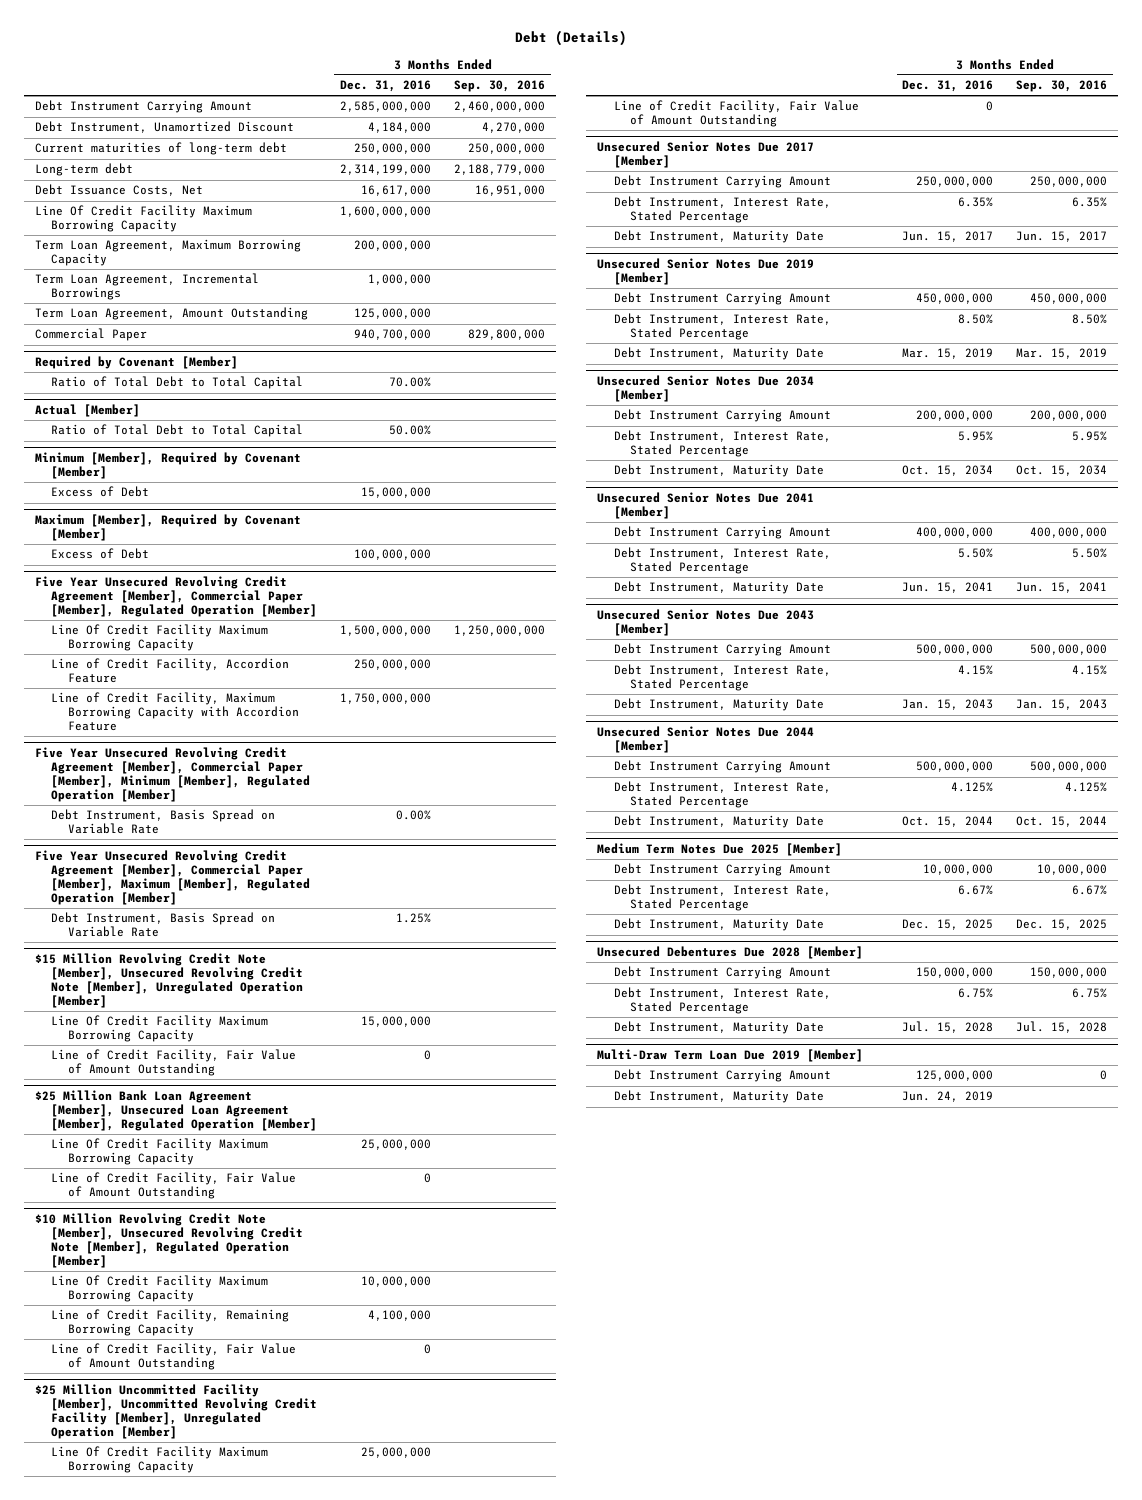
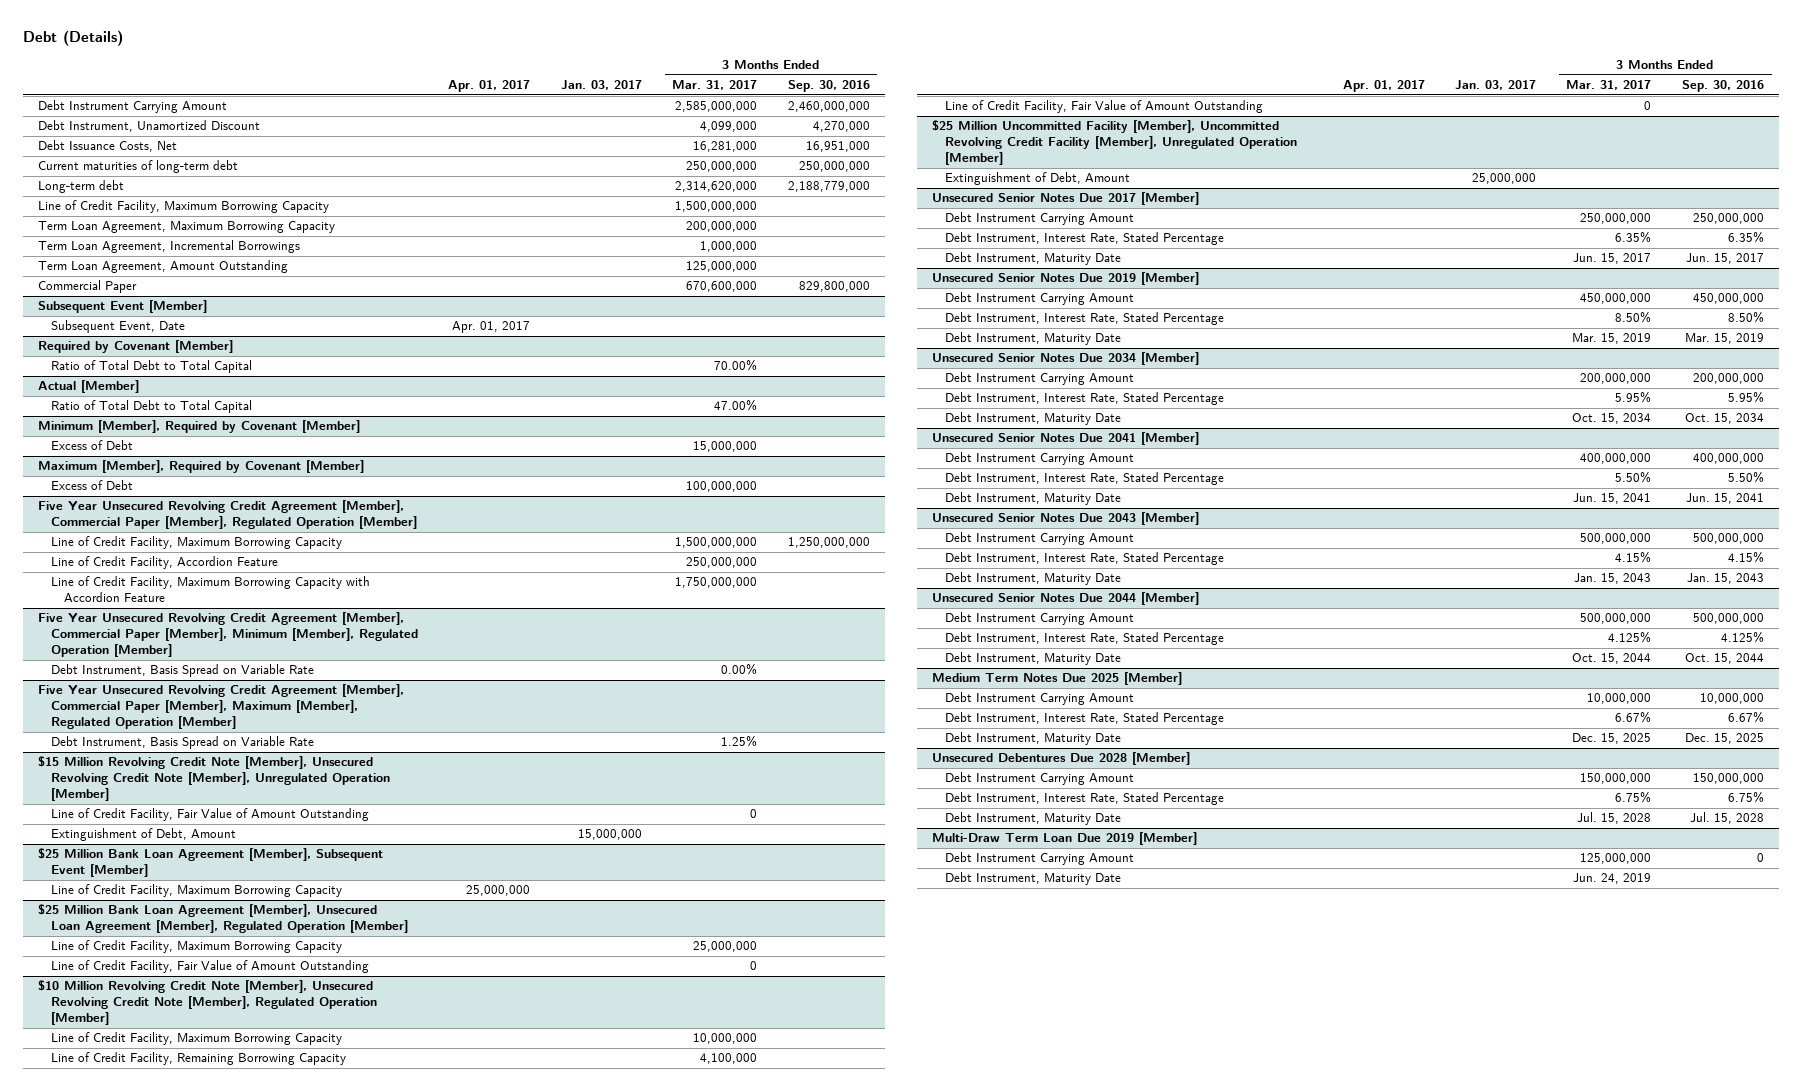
[340,80,432,93] Dec. 31, 2016 -> none
none -> [448,80,531,93] Apr. 01, 2017
none -> [560,80,642,91] Jan. 03, 2017
none -> [672,80,758,91] Mar. 31, 2017
[35,184,204,197] Debt Issuance Costs, Net -> [37,140,177,153] Debt Issuance Costs, Net
[35,205,253,233] Line Of Credit Facility Maximum Borrowing Capacity -> [37,200,329,214] Line of Credit Facility, Maximum Borrowing Capacity
none -> [37,300,207,314] Subsequent Event [Member]
none -> [51,320,186,334] Subsequent Event, Date
[51,624,269,652] Line Of Credit Facility Maximum Borrowing Capacity -> [51,536,343,550] Line of Credit Facility, Maximum Borrowing Capacity
[51,1015,269,1043] Line Of Credit Facility Maximum Borrowing Capacity -> none
none -> [51,828,237,842] Extinguishment of Debt, Amount
none -> [37,848,383,878] $25 Million Bank Loan Agreement [Member], Subsequent Event [Member]
none -> [51,884,343,898] Line of Credit Facility, Maximum Borrowing Capacity
[51,1138,269,1166] Line Of Credit Facility Maximum Borrowing Capacity -> [51,940,343,954] Line of Credit Facility, Maximum Borrowing Capacity
[51,1275,269,1303] Line Of Credit Facility Maximum Borrowing Capacity -> [51,1032,343,1046] Line of Credit Facility, Maximum Borrowing Capacity
[51,1446,269,1474] Line Of Credit Facility Maximum Borrowing Capacity -> none
[613,100,859,128] Line of Credit Facility, Fair Value of Amount Outstanding -> none
none -> [945,172,1131,186] Extinguishment of Debt, Amount

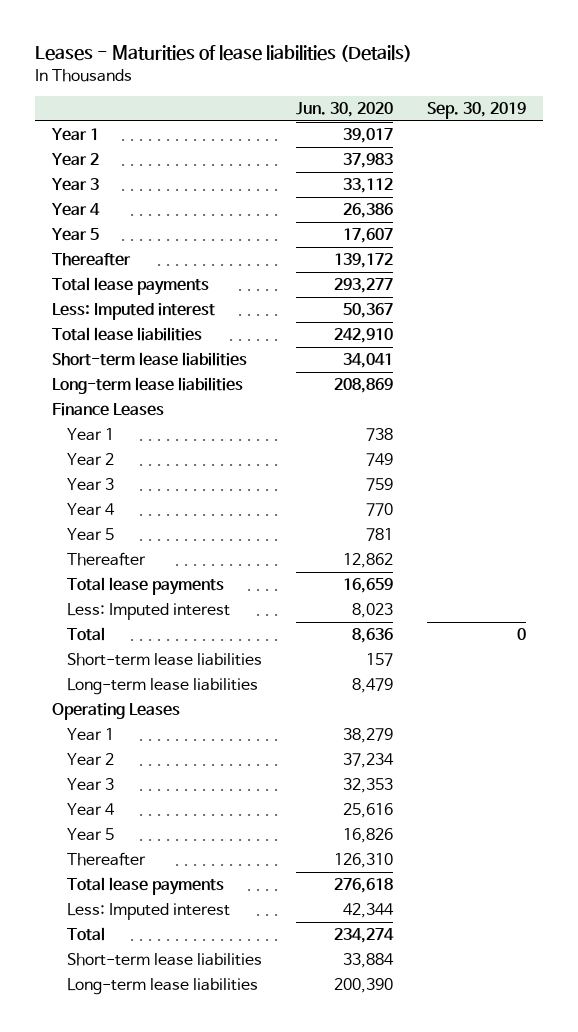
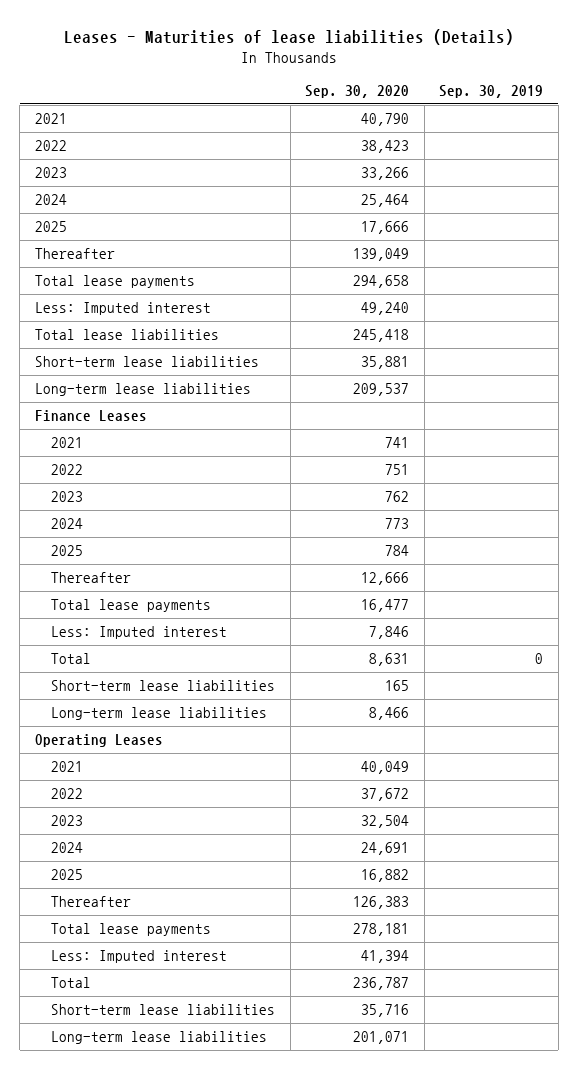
[295,102,393,118] Jun. 30, 2020 -> none
none -> [305,84,410,98] Sep. 30, 2020
[51,127,100,141] Year 1 -> [34,113,67,125] 2021
[51,152,100,166] Year 2 -> [34,140,67,152] 2022
[51,177,100,191] Year 3 -> [34,167,67,179] 2023
[51,202,101,216] Year 4 -> [34,194,67,206] 2024
[51,227,100,241] Year 5 -> [34,221,67,233] 2025
[66,427,114,441] Year 1 -> [51,437,84,449] 2021
[66,452,114,466] Year 2 -> [51,464,84,476] 2022
[66,477,114,491] Year 3 -> [51,491,84,503] 2023
[66,502,115,516] Year 4 -> [51,518,84,530] 2024
[66,527,114,541] Year 5 -> [51,545,84,557] 2025
[66,727,114,741] Year 1 -> [51,761,84,773] 2021
[66,752,114,766] Year 2 -> [51,788,84,800] 2022
[66,777,114,791] Year 3 -> [51,815,84,827] 2023
[66,802,115,816] Year 4 -> [51,842,84,854] 2024
[66,827,114,841] Year 5 -> [51,869,84,881] 2025

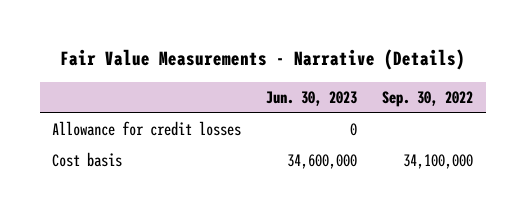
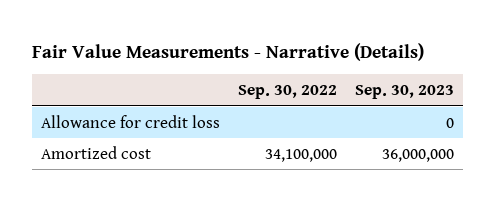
[266,91,358,107] Jun. 30, 2023 -> none
none -> [355,85,455,100] Sep. 30, 2023
[52,121,242,137] Allowance for credit losses -> [40,114,220,128] Allowance for credit loss
[52,152,123,168] Cost basis -> [40,145,151,159] Amortized cost

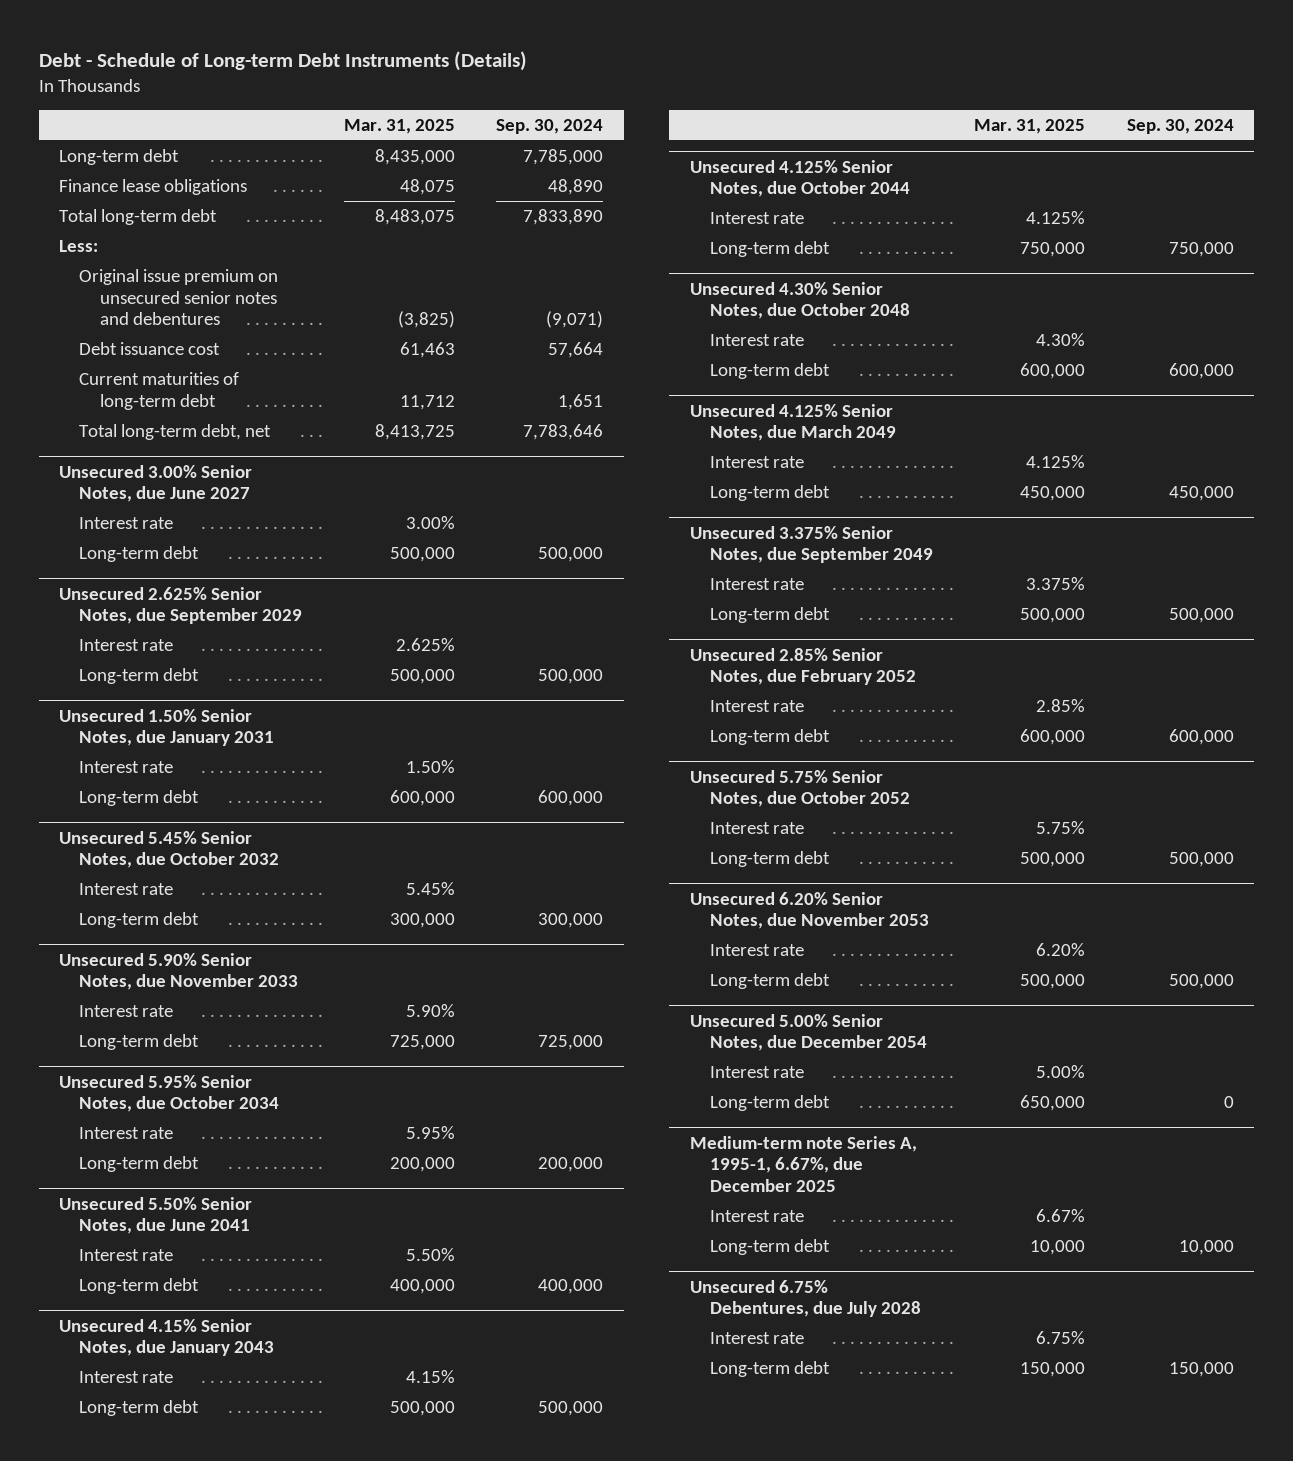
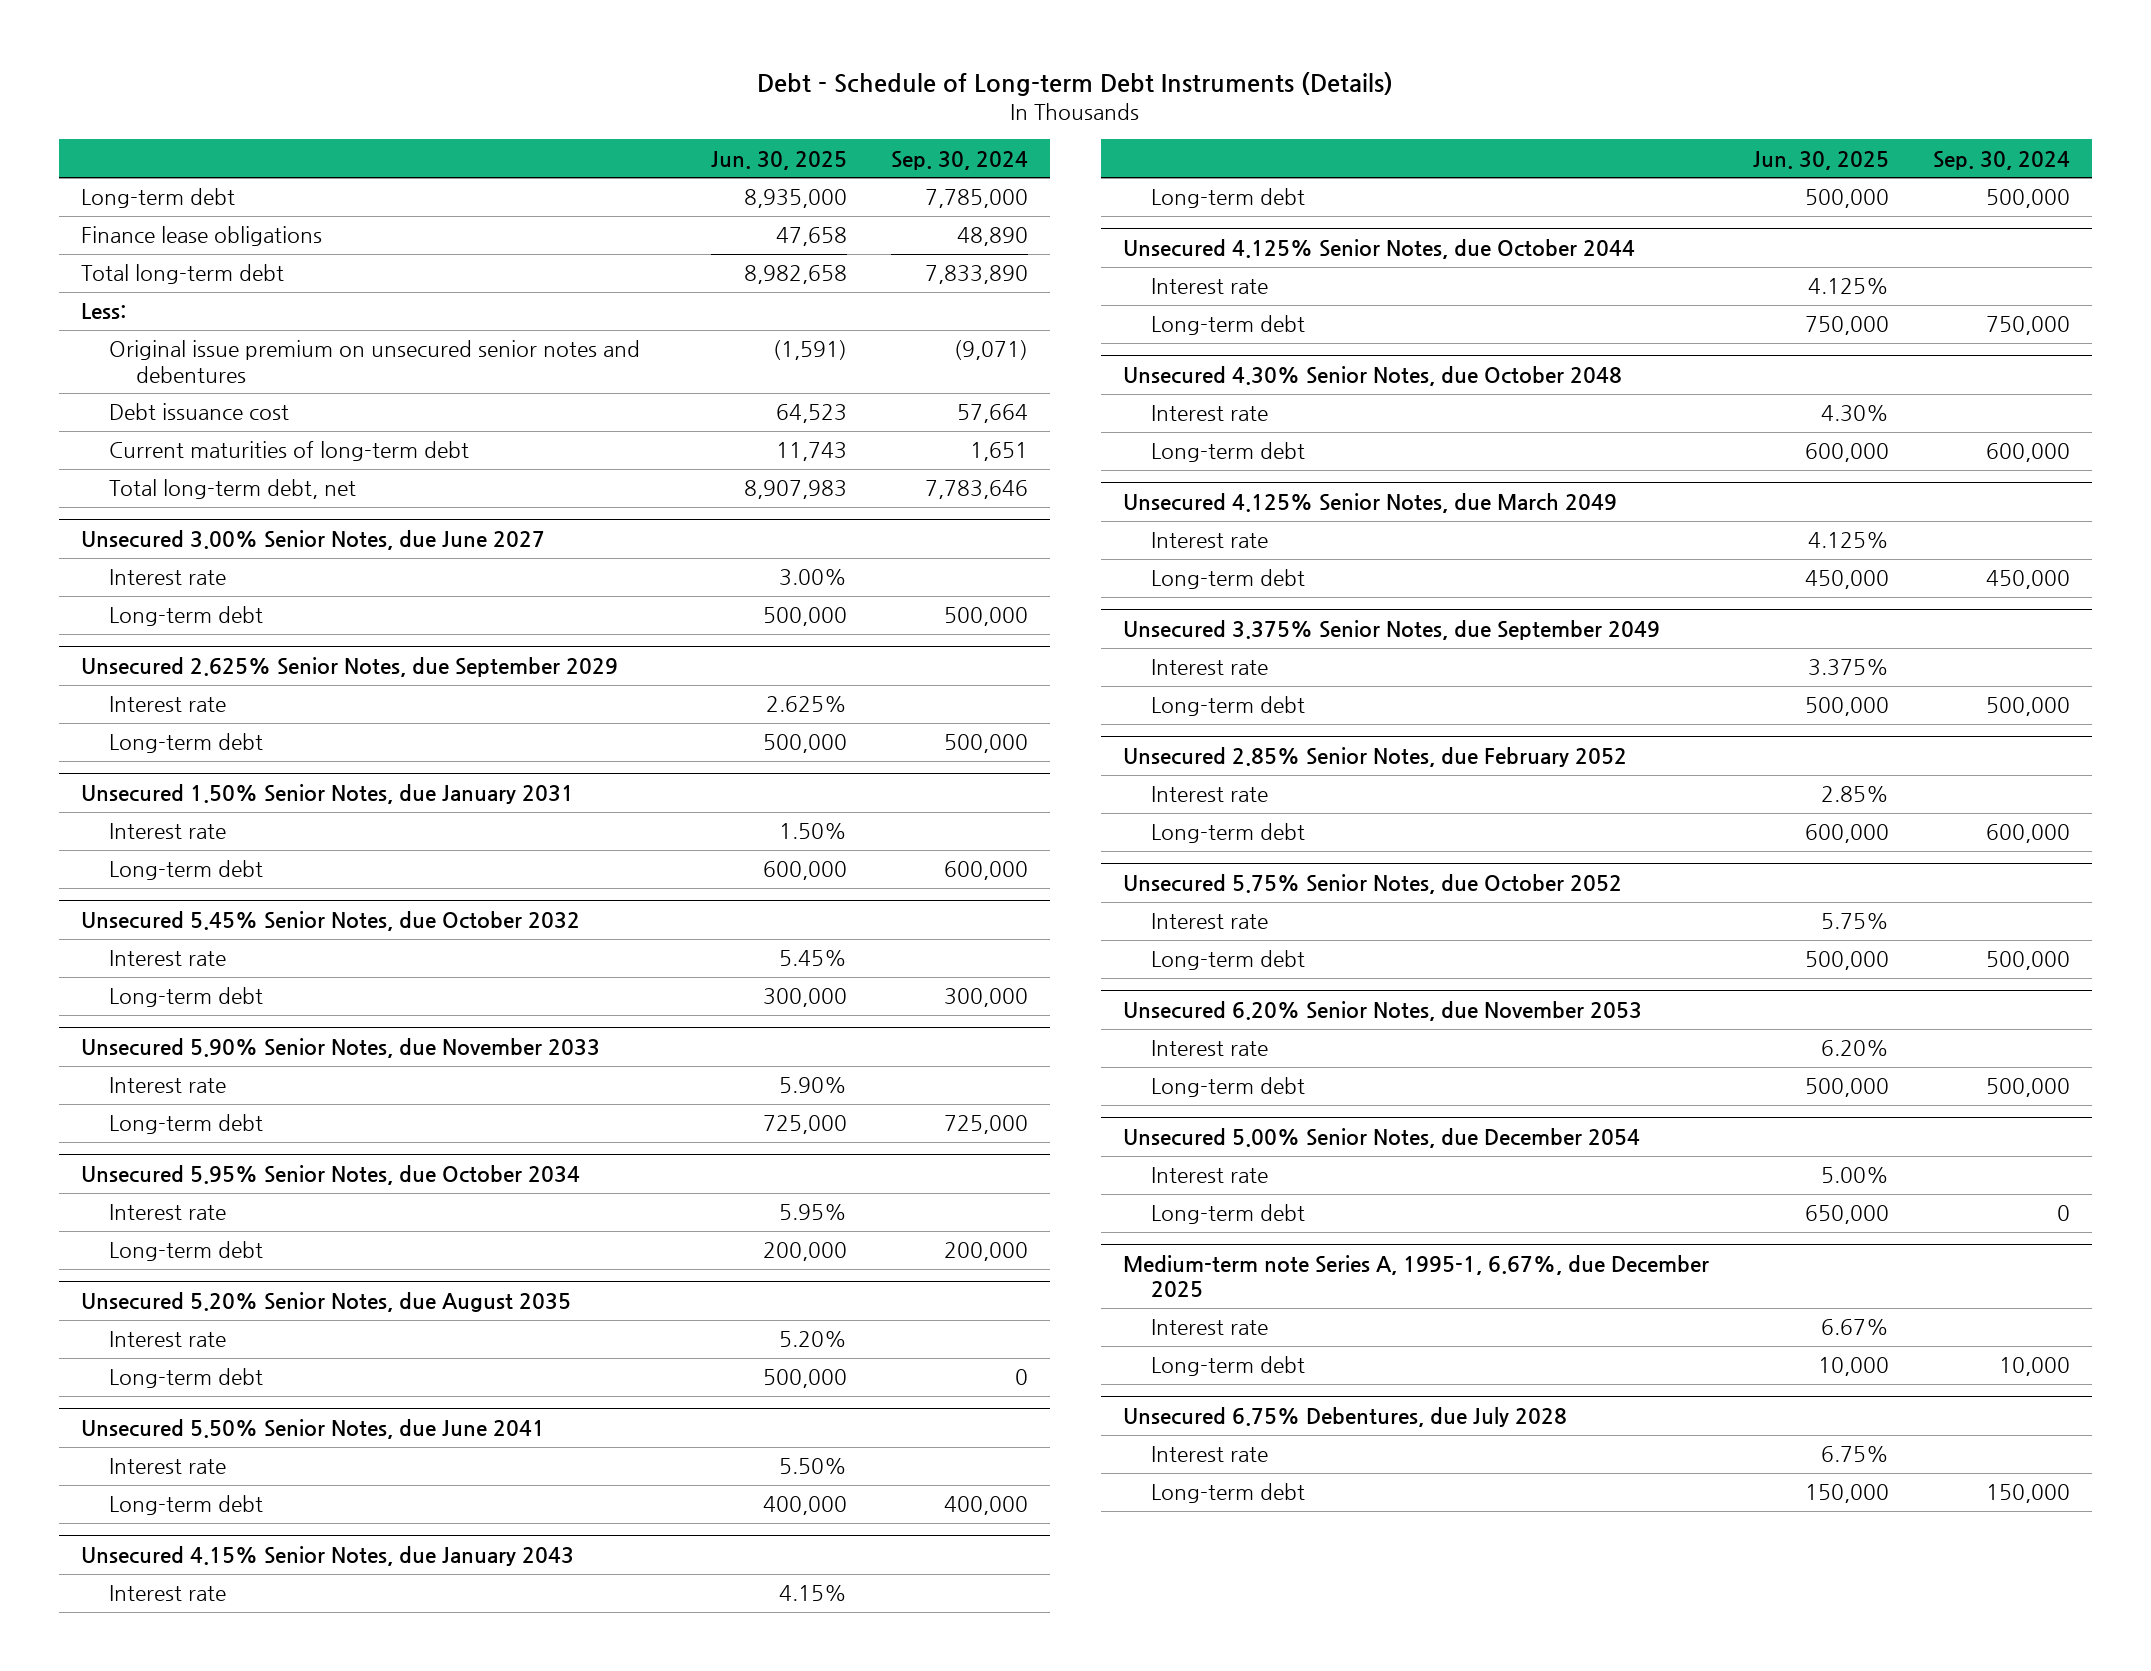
[343,118,455,134] Mar. 31, 2025 -> none
none -> [710,150,847,170] Jun. 30, 2025
none -> [81,1291,572,1312] Unsecured 5.20% Senior Notes, due August 2035
none -> [108,1331,226,1348] Interest rate
none -> [108,1368,263,1389] Long-term debt

